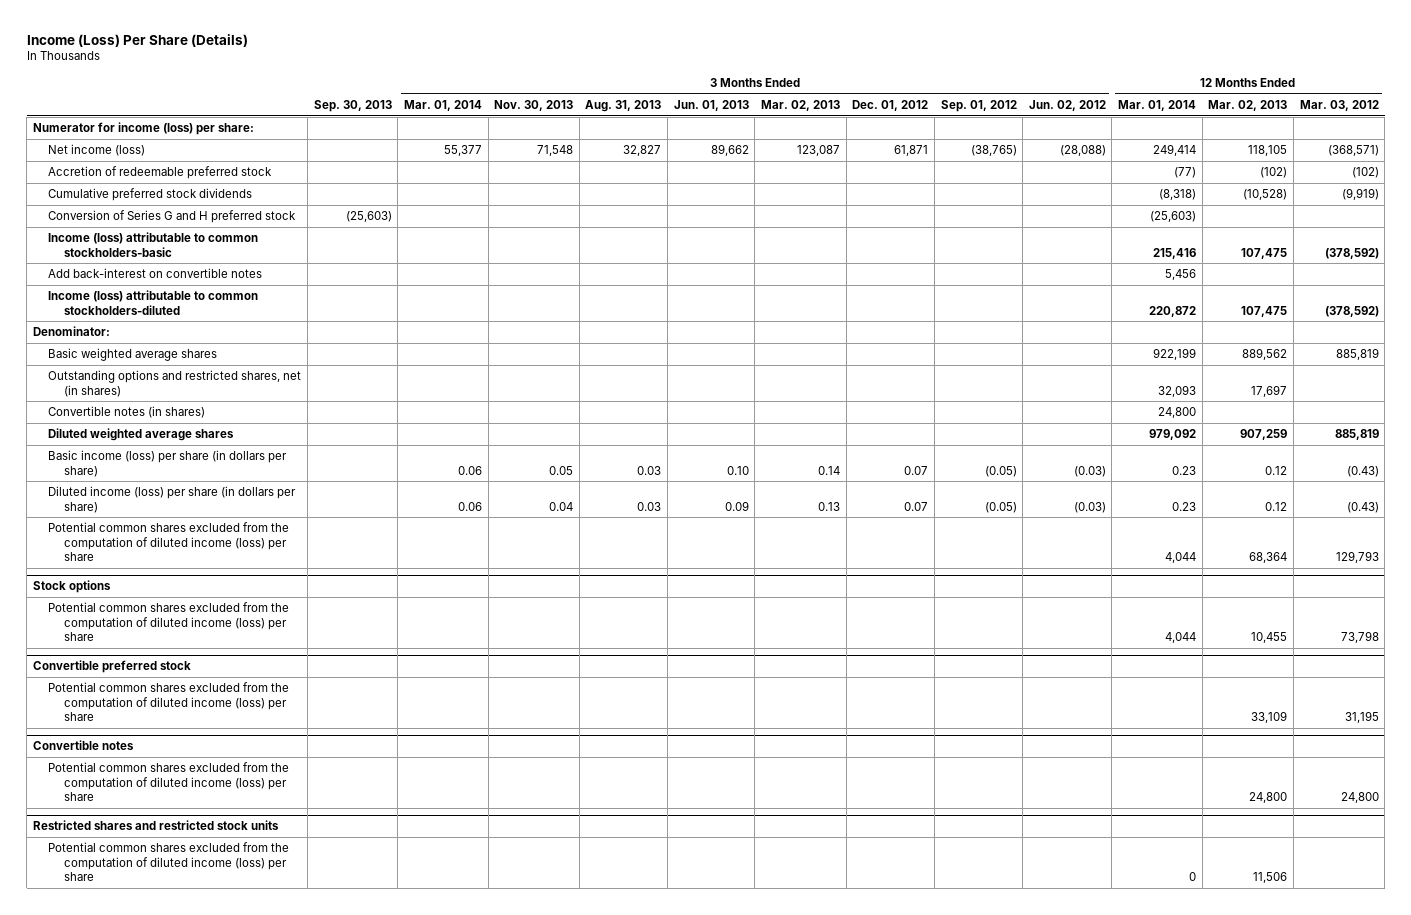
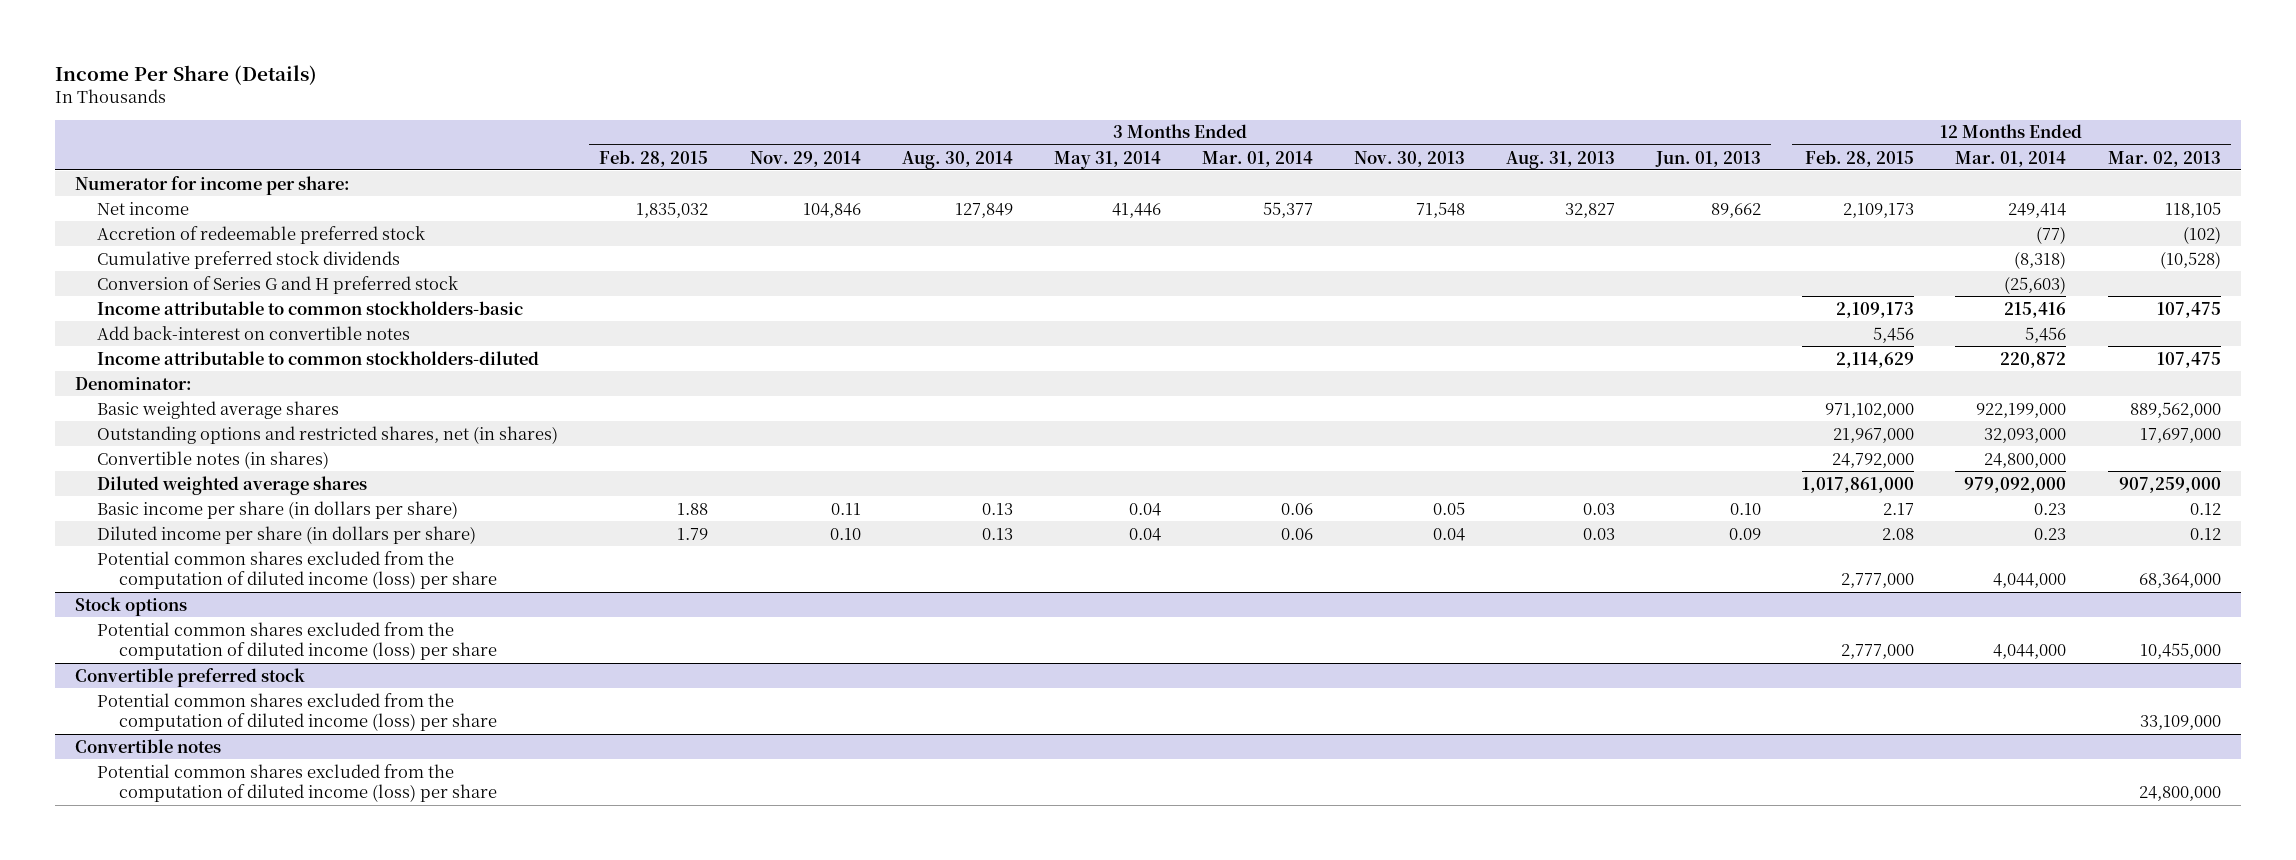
[26,33,248,47] Income (Loss) Per Share (Details) -> [54,64,317,85] Income Per Share (Details)
[313,99,392,112] Sep. 30, 2013 -> none
[760,99,840,111] Mar. 02, 2013 -> none
[852,99,929,111] Dec. 01, 2012 -> none
[940,99,1017,112] Sep. 01, 2012 -> none
[1028,99,1106,111] Jun. 02, 2012 -> none
[1299,99,1379,111] Mar. 03, 2012 -> none
none -> [599,149,709,167] Feb. 28, 2015
none -> [749,150,861,167] Nov. 29, 2014
none -> [901,150,1013,169] Aug. 30, 2014
none -> [1053,150,1161,169] May 31, 2014
none -> [1805,149,1915,167] Feb. 28, 2015
[32,122,254,136] Numerator for income (loss) per share: -> [75,175,351,195] Numerator for income per share:
[48,144,146,157] Net income (loss) -> [97,201,190,215] Net income
[48,232,259,257] Income (loss) attributable to common stockholders-basic -> [97,300,524,315] Income attributable to common stockholders-basic
[48,290,259,315] Income (loss) attributable to common stockholders-diluted -> [97,350,540,365] Income attributable to common stockholders-diluted
[1153,348,1197,361] 922,199 -> [1976,402,2067,418] 922,199,000
[1242,348,1288,361] 889,562 -> [2129,401,2221,418] 889,562,000
[1158,384,1197,397] 32,093 -> [1984,427,2067,443] 32,093,000
[1251,384,1288,397] 17,697 -> [2139,427,2221,443] 17,697,000
[1158,407,1197,419] 24,800 -> [1984,452,2067,468] 24,800,000
[1149,429,1197,441] 979,092 -> [1964,476,2067,493] 979,092,000
[1240,429,1288,441] 907,259 -> [2118,476,2221,493] 907,259,000
[48,450,288,477] Basic income (loss) per share (in dollars per share) -> [97,500,459,519] Basic income per share (in dollars per share)
[48,486,297,513] Diluted income (loss) per share (in dollars per share) -> [97,525,477,544] Diluted income per share (in dollars per share)
[1165,551,1197,563] 4,044 -> [1993,573,2067,589] 4,044,000
[1249,551,1288,563] 68,364 -> [2138,573,2221,589] 68,364,000
[1165,631,1197,643] 4,044 -> [1993,644,2067,660] 4,044,000
[1251,631,1288,643] 10,455 -> [2139,643,2221,660] 10,455,000
[1251,710,1288,723] 33,109 -> [2139,715,2221,731] 33,109,000
[32,820,279,831] Restricted shares and restricted stock units -> none
[48,842,290,881] Potential common shares excluded from the computation of diluted income (loss) per share -> none
[1249,791,1288,803] 24,800 -> [2138,786,2221,802] 24,800,000

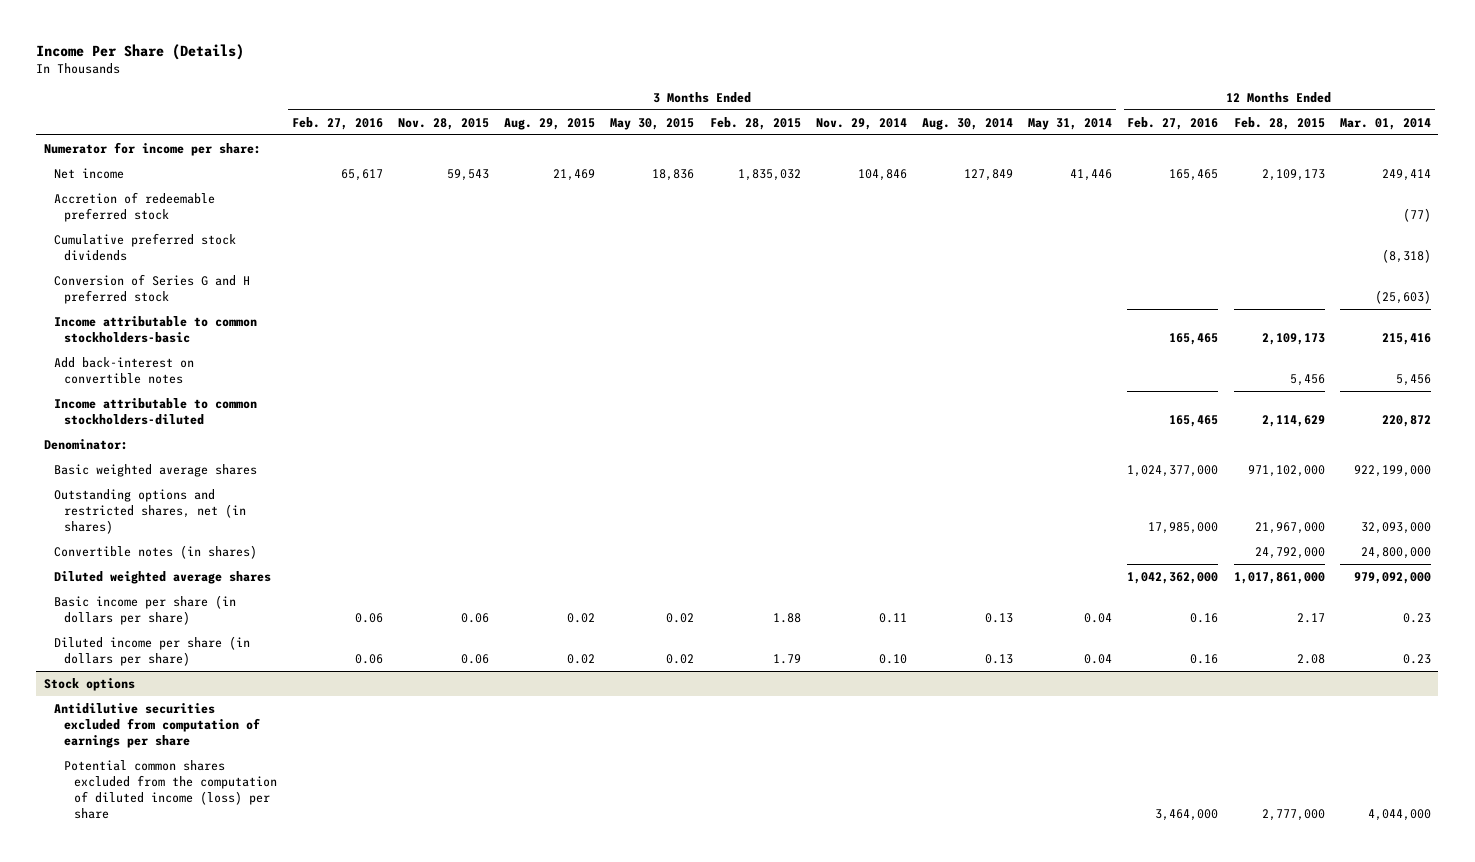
[1201,150,1313,167] Mar. 01, 2014 -> none
[1353,150,1465,167] Nov. 30, 2013 -> none
[1506,150,1616,169] Aug. 31, 2013 -> none
[1655,150,1762,167] Jun. 01, 2013 -> none
[2107,150,2221,167] Mar. 02, 2013 -> none
none -> [291,116,383,130] Feb. 27, 2016
none -> [398,117,490,130] Nov. 28, 2015
none -> [504,117,596,130] Aug. 29, 2015
none -> [610,117,695,130] May 30, 2015
none -> [1127,116,1219,130] Feb. 27, 2016
[97,550,498,590] Potential common shares excluded from the computation of diluted income (loss) per share -> none
none -> [53,702,260,749] Antidilutive securities excluded from computation of earnings per share
[75,667,306,687] Convertible preferred stock -> none
[97,692,498,732] Potential common shares excluded from the computation of diluted income (loss) per share -> none
[75,738,222,753] Convertible notes -> none
[97,763,498,803] Potential common shares excluded from the computation of diluted income (loss) per share -> none

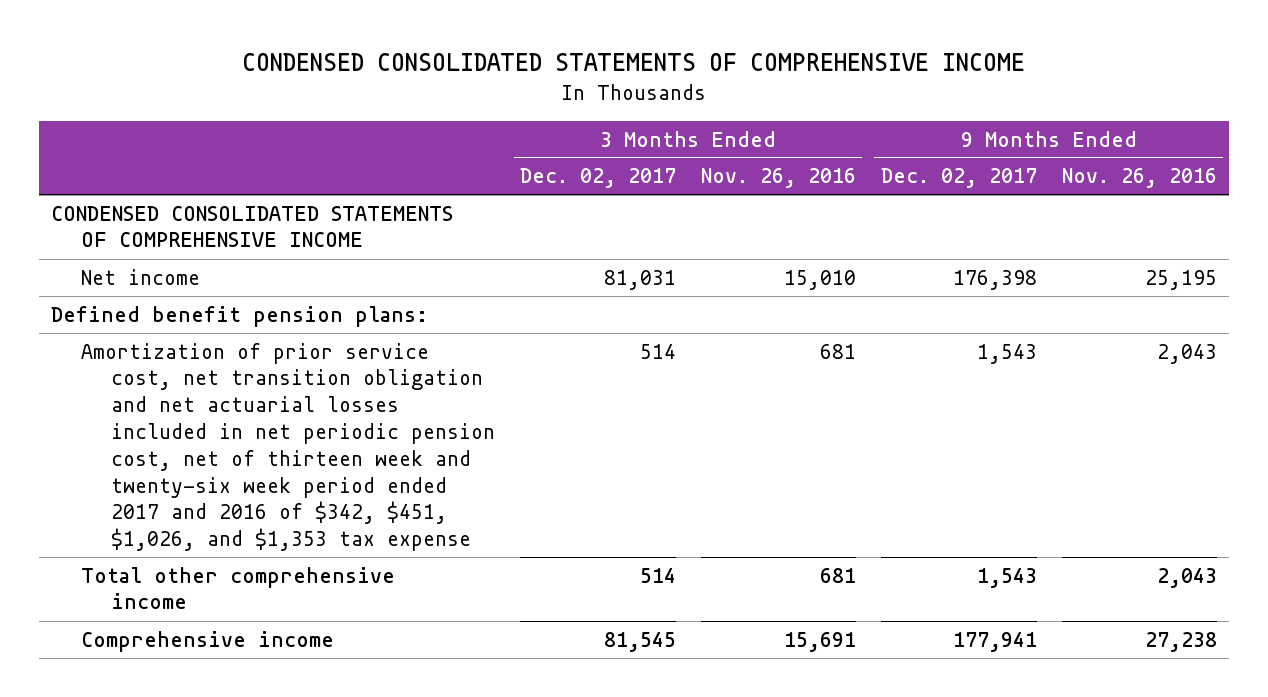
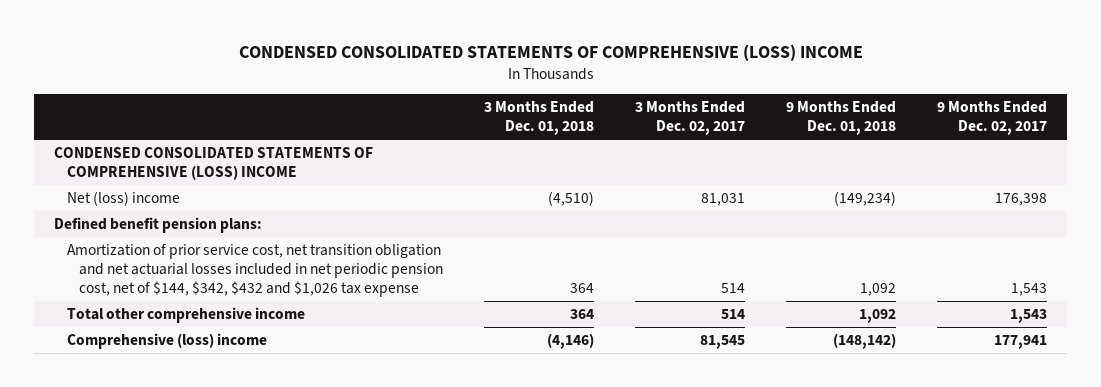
[241,53,1025,72] CONDENSED CONSOLIDATED STATEMENTS OF COMPREHENSIVE INCOME -> [238,43,863,61] CONDENSED CONSOLIDATED STATEMENTS OF COMPREHENSIVE (LOSS) INCOME
[700,168,856,189] Nov. 26, 2016 -> none
[1061,168,1217,189] Nov. 26, 2016 -> none
none -> [483,101,594,136] 3 Months Ended Dec. 01, 2018
none -> [785,101,896,136] 9 Months Ended Dec. 01, 2018
[51,205,454,248] CONDENSED CONSOLIDATED STATEMENTS OF COMPREHENSIVE INCOME -> [54,147,374,181] CONDENSED CONSOLIDATED STATEMENTS OF COMPREHENSIVE (LOSS) INCOME
[81,268,201,285] Net income -> [66,191,180,207] Net (loss) income
[81,342,495,552] Amortization of prior service cost, net transition obligation and net actuarial losses included in net periodic pension cost, net of thirteen week and twenty-six week period ended 2017 and 2016 of $342, $451, $1,026, and $1,353 tax expense -> [66,244,443,298] Amortization of prior service cost, net transition obligation and net actuarial losses included in net periodic pension cost, net of $144, $342, $432 and $1,026 tax expense
[81,630,335,652] Comprehensive income -> [66,333,267,350] Comprehensive (loss) income

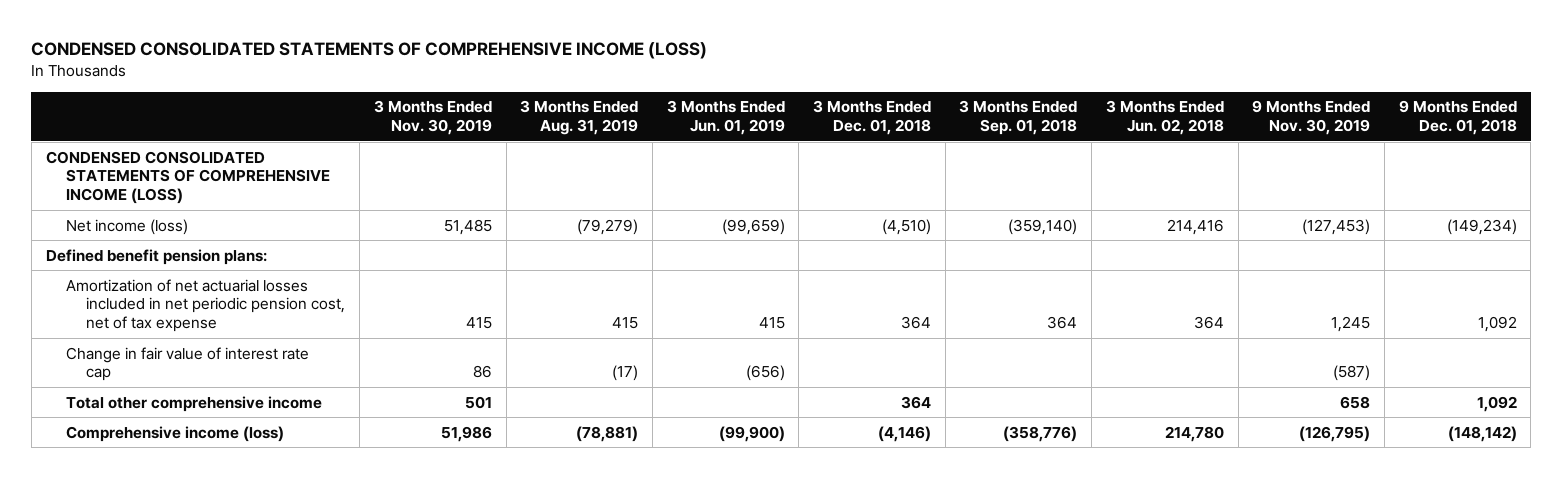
[238,43,863,61] CONDENSED CONSOLIDATED STATEMENTS OF COMPREHENSIVE (LOSS) INCOME -> [31,42,708,60] CONDENSED CONSOLIDATED STATEMENTS OF COMPREHENSIVE INCOME (LOSS)
[634,101,745,136] 3 Months Ended Dec. 02, 2017 -> none
[936,101,1047,136] 9 Months Ended Dec. 02, 2017 -> none
none -> [373,100,492,136] 3 Months Ended Nov. 30, 2019
none -> [520,100,639,136] 3 Months Ended Aug. 31, 2019
none -> [666,100,785,136] 3 Months Ended Jun. 01, 2019
none -> [959,100,1078,136] 3 Months Ended Sep. 01, 2018
none -> [1105,100,1224,136] 3 Months Ended Jun. 02, 2018
none -> [1252,100,1371,136] 9 Months Ended Nov. 30, 2019
[54,147,374,181] CONDENSED CONSOLIDATED STATEMENTS OF COMPREHENSIVE (LOSS) INCOME -> [45,150,331,205] CONDENSED CONSOLIDATED STATEMENTS OF COMPREHENSIVE INCOME (LOSS)
[66,191,180,207] Net (loss) income -> [66,218,189,235] Net income (loss)
[66,244,443,298] Amortization of prior service cost, net transition obligation and net actuarial losses included in net periodic pension cost, net of $144, $342, $432 and $1,026 tax expense -> [66,278,346,333] Amortization of net actuarial losses included in net periodic pension cost, net of tax expense
none -> [66,346,310,382] Change in fair value of interest rate cap
[66,333,267,350] Comprehensive (loss) income -> [66,425,285,442] Comprehensive income (loss)

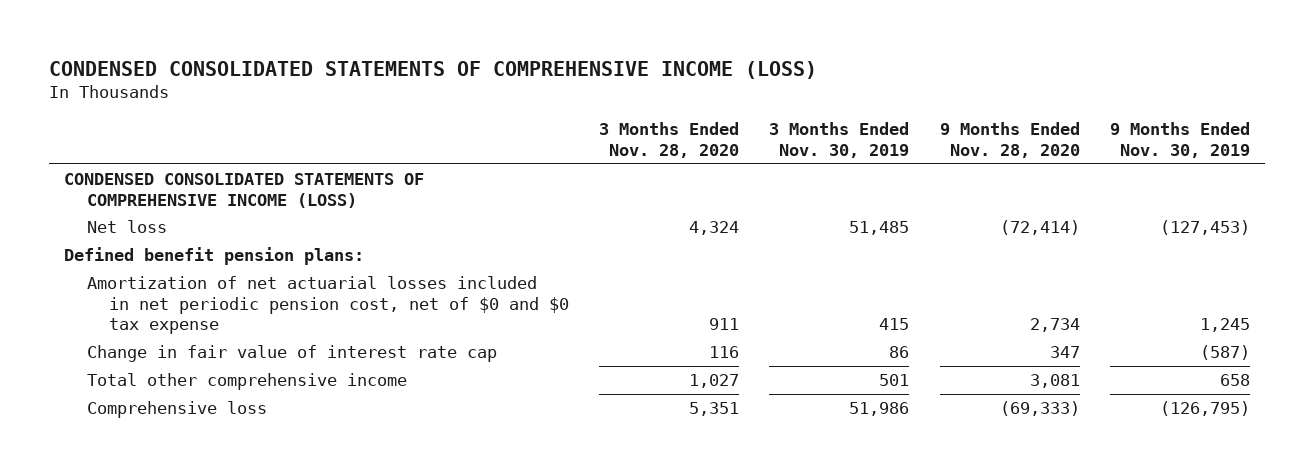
[520,100,639,136] 3 Months Ended Aug. 31, 2019 -> none
[666,100,785,136] 3 Months Ended Jun. 01, 2019 -> none
[813,100,932,136] 3 Months Ended Dec. 01, 2018 -> none
[959,100,1078,136] 3 Months Ended Sep. 01, 2018 -> none
[1105,100,1224,136] 3 Months Ended Jun. 02, 2018 -> none
[1398,100,1517,136] 9 Months Ended Dec. 01, 2018 -> none
none -> [599,122,740,158] 3 Months Ended Nov. 28, 2020
none -> [939,122,1080,158] 9 Months Ended Nov. 28, 2020
[66,218,189,235] Net income (loss) -> [86,220,167,234] Net loss
[66,278,346,333] Amortization of net actuarial losses included in net periodic pension cost, net of tax expense -> [86,276,569,334] Amortization of net actuarial losses included in net periodic pension cost, net of $0 and $0 tax expense
[66,425,285,442] Comprehensive income (loss) -> [86,401,267,419] Comprehensive loss

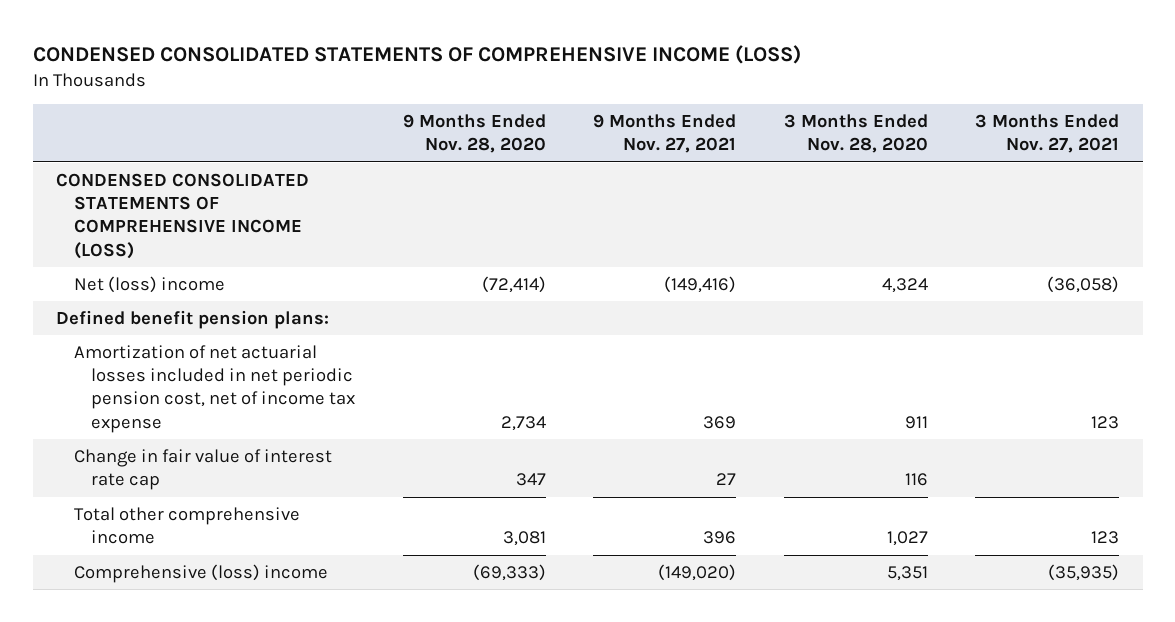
[769,122,910,158] 3 Months Ended Nov. 30, 2019 -> none
[1109,122,1250,158] 9 Months Ended Nov. 30, 2019 -> none
none -> [593,113,737,154] 9 Months Ended Nov. 27, 2021
none -> [975,113,1120,154] 3 Months Ended Nov. 27, 2021
[86,220,167,234] Net loss -> [73,275,225,293] Net (loss) income
[86,276,569,334] Amortization of net actuarial losses included in net periodic pension cost, net of $0 and $0 tax expense -> [73,344,356,433] Amortization of net actuarial losses included in net periodic pension cost, net of income tax expense
[86,401,267,419] Comprehensive loss -> [73,563,328,583] Comprehensive (loss) income

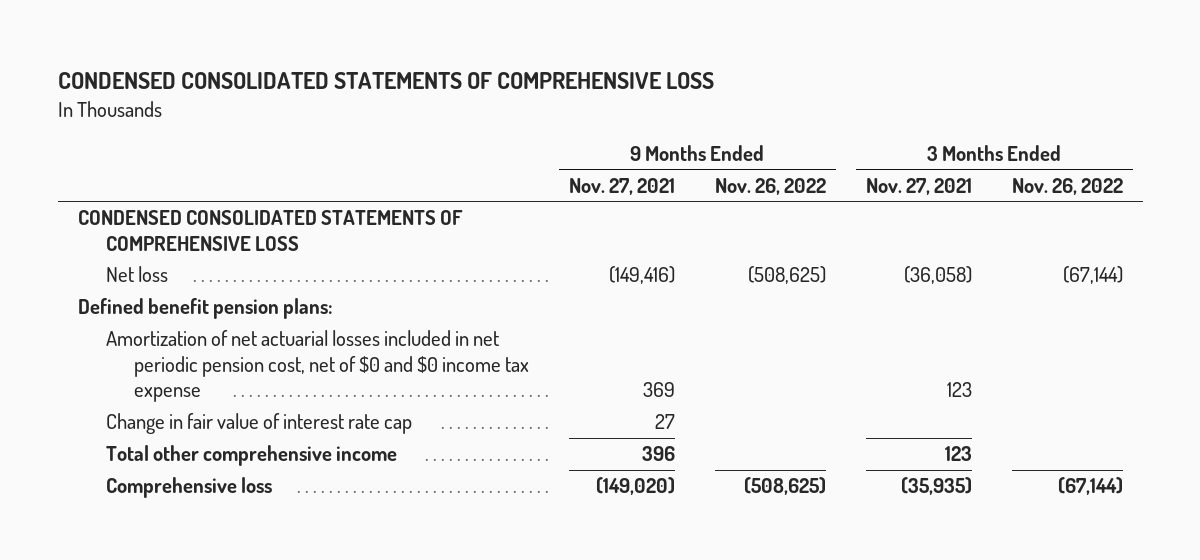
[32,44,801,64] CONDENSED CONSOLIDATED STATEMENTS OF COMPREHENSIVE INCOME (LOSS) -> [57,72,714,90] CONDENSED CONSOLIDATED STATEMENTS OF COMPREHENSIVE LOSS
[402,113,546,154] 9 Months Ended Nov. 28, 2020 -> none
[783,113,928,154] 3 Months Ended Nov. 28, 2020 -> none
none -> [714,177,826,195] Nov. 26, 2022
none -> [1011,177,1123,195] Nov. 26, 2022
[56,172,310,259] CONDENSED CONSOLIDATED STATEMENTS OF COMPREHENSIVE INCOME (LOSS) -> [77,210,463,251] CONDENSED CONSOLIDATED STATEMENTS OF COMPREHENSIVE LOSS
[73,275,225,293] Net (loss) income -> [105,266,168,283] Net loss
[73,344,356,433] Amortization of net actuarial losses included in net periodic pension cost, net of income tax expense -> [105,330,530,403] Amortization of net actuarial losses included in net periodic pension cost, net of $0 and $0 income tax expense
[73,563,328,583] Comprehensive (loss) income -> [105,477,272,499] Comprehensive loss

